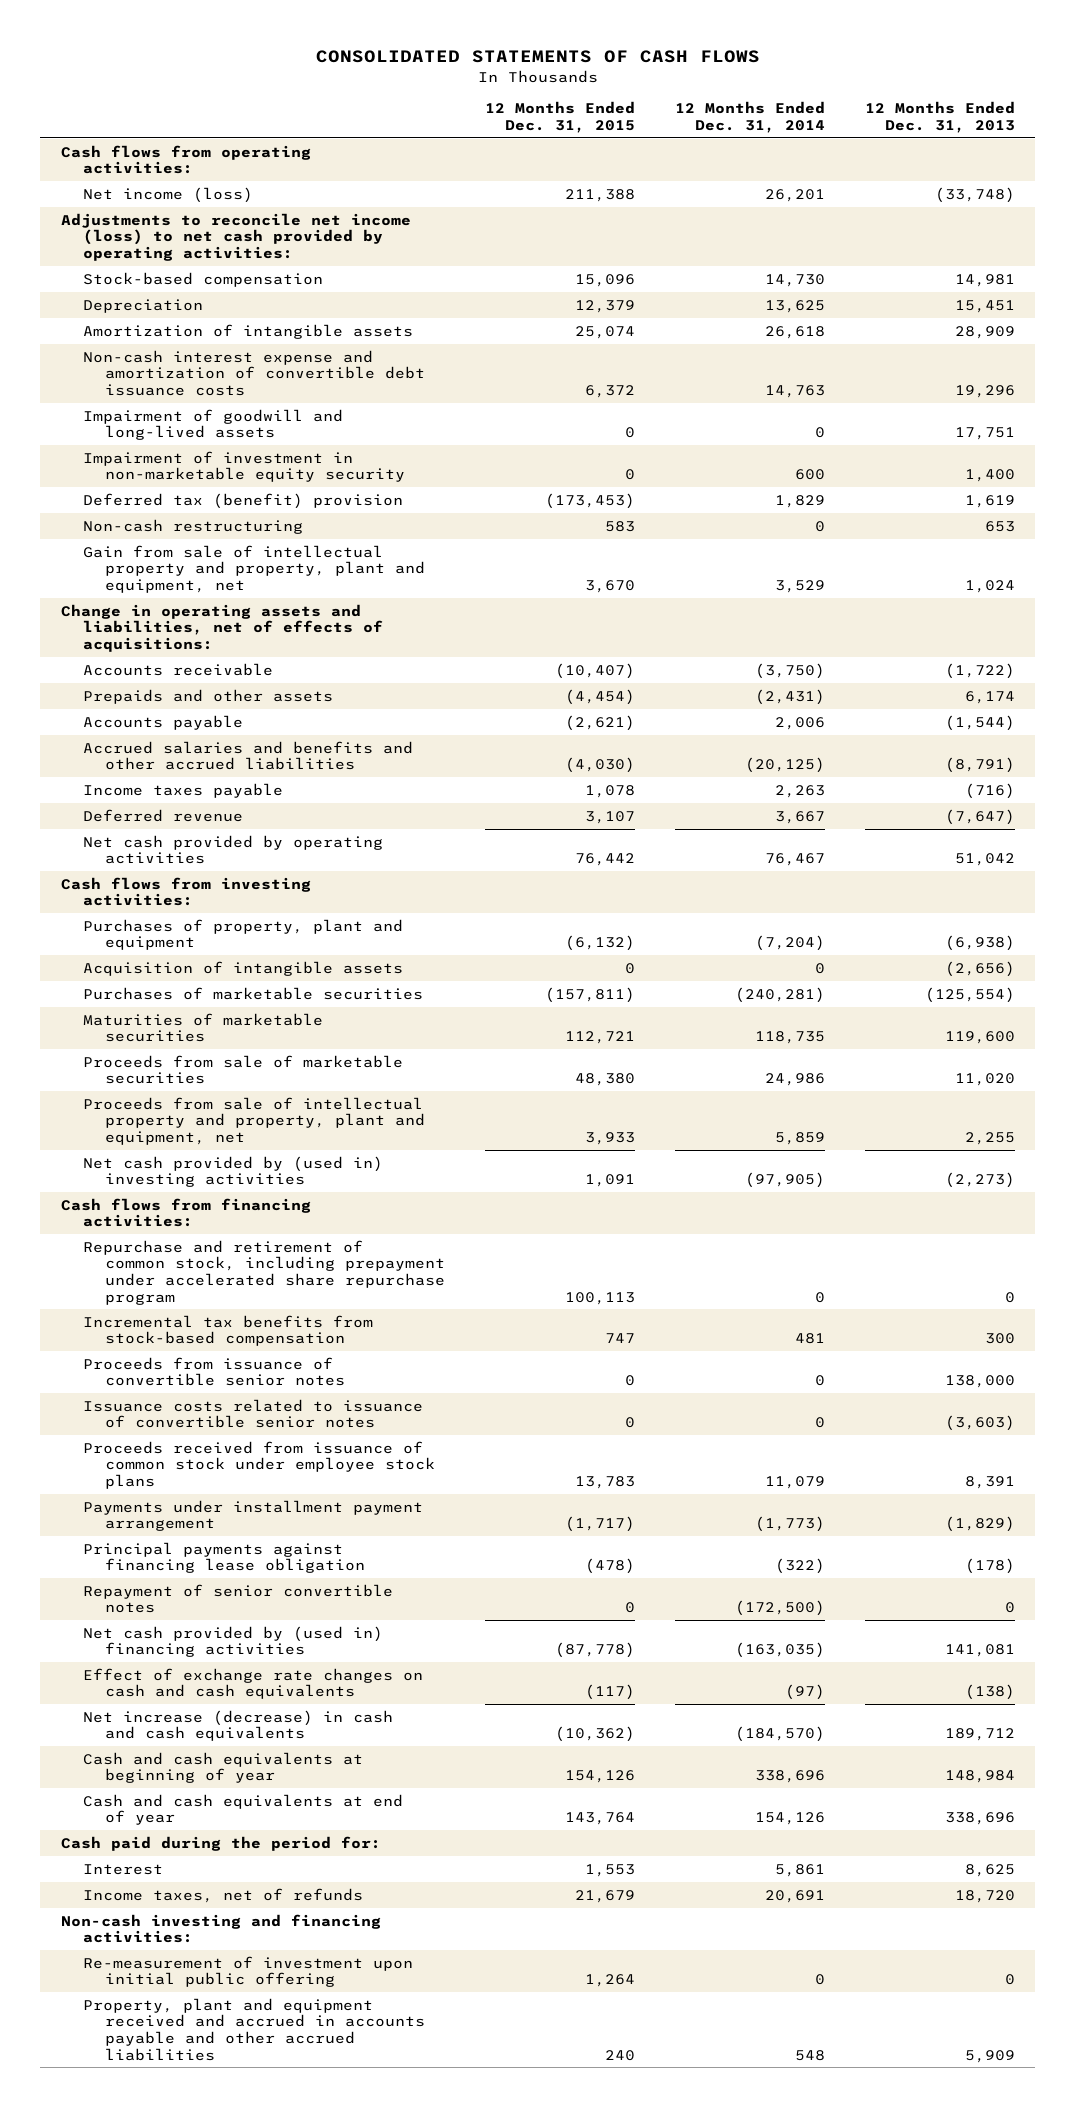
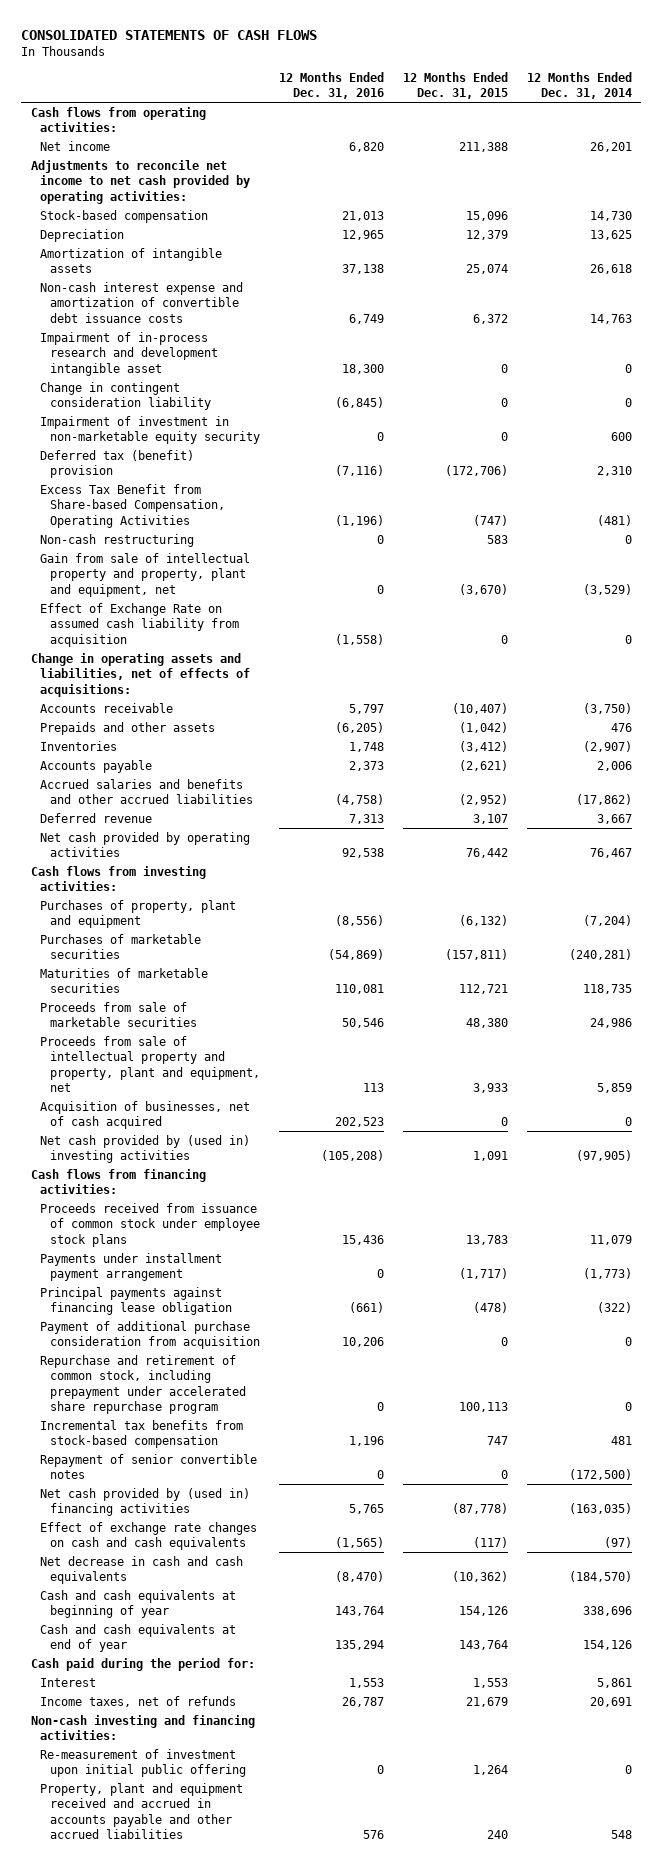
[865,101,1016,133] 12 Months Ended Dec. 31, 2013 -> none
none -> [278,71,384,100] 12 Months Ended Dec. 31, 2016
[82,186,253,203] Net income (loss) -> [40,140,111,151] Net income
[60,212,411,261] Adjustments to reconcile net income (loss) to net cash provided by operating activities: -> [30,159,251,204] Adjustments to reconcile net income to net cash provided by operating activities:
[82,408,343,441] Impairment of goodwill and long-lived assets -> none
none -> [40,331,218,376] Impairment of in-process research and development intangible asset
none -> [40,381,211,411] Change in contingent consideration liability
[544,492,635,509] (173,453) -> [444,465,508,477] (172,706)
[774,494,825,508] 1,829 -> [596,466,632,477] 2,310
none -> [40,483,225,528] Excess Tax Benefit from Share-based Compensation, Operating Activities
[584,579,635,593] 3,670 -> [458,583,508,595] (3,670)
[774,579,825,593] 3,529 -> [582,583,632,595] (3,529)
none -> [40,602,239,647] Effect of Exchange Rate on assumed cash liability from acquisition
[564,688,635,705] (4,454) -> [458,721,508,733] (1,042)
[754,688,825,705] (2,431) -> [610,722,632,732] 476
none -> [40,740,118,751] Inventories
[82,782,283,798] Income taxes payable -> none
[564,757,635,774] (4,030) -> [458,794,508,806] (2,952)
[744,757,825,774] (20,125) -> [575,794,632,806] (17,862)
[82,960,403,976] Acquisition of intangible assets -> none
none -> [40,1100,251,1130] Acquisition of businesses, net of cash acquired
[82,1356,345,1387] Proceeds from issuance of convertible senior notes -> none
[82,1398,423,1429] Issuance costs related to issuance of convertible senior notes -> none
none -> [40,1320,260,1350] Payment of additional purchase consideration from acquisition
[82,1239,445,1305] Repurchase and retirement of common stock, including prepayment under accelerated share repurchase program -> [40,1354,246,1415] Repurchase and retirement of common stock, including prepayment under accelerated share repurchase program
[82,1314,373,1347] Incremental tax benefits from stock-based compensation -> [40,1419,244,1449] Incremental tax benefits from stock-based compensation
[82,1709,393,1742] Net increase (decrease) in cash and cash equivalents -> [40,1555,244,1585] Net decrease in cash and cash equivalents

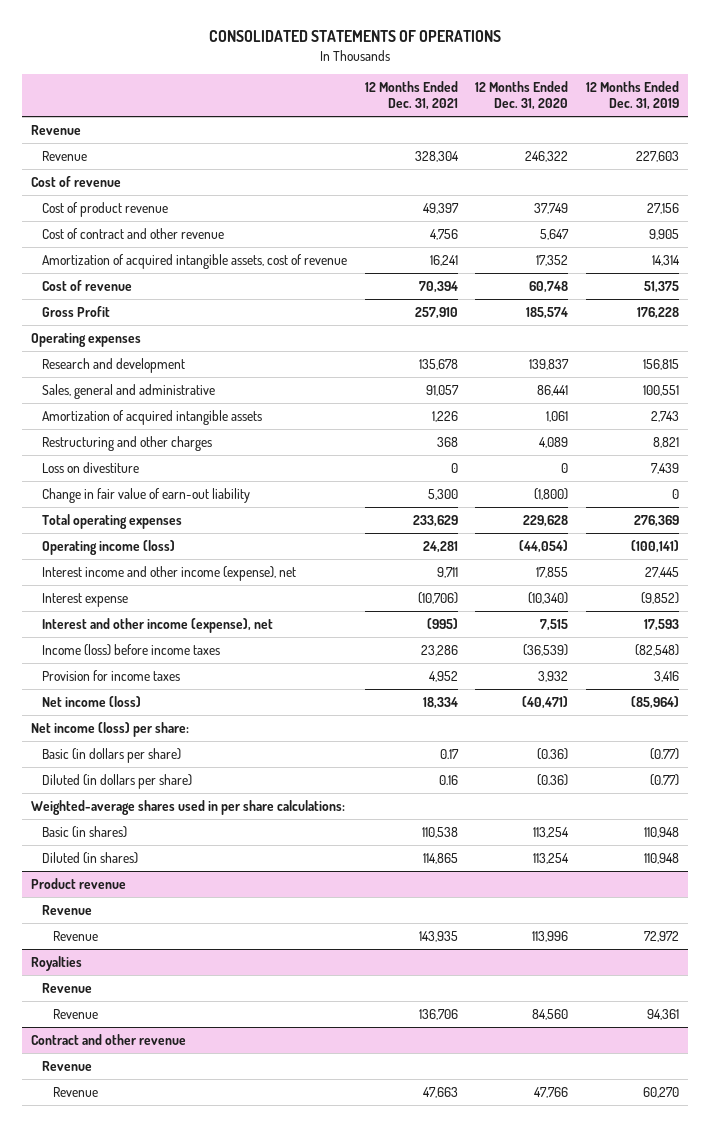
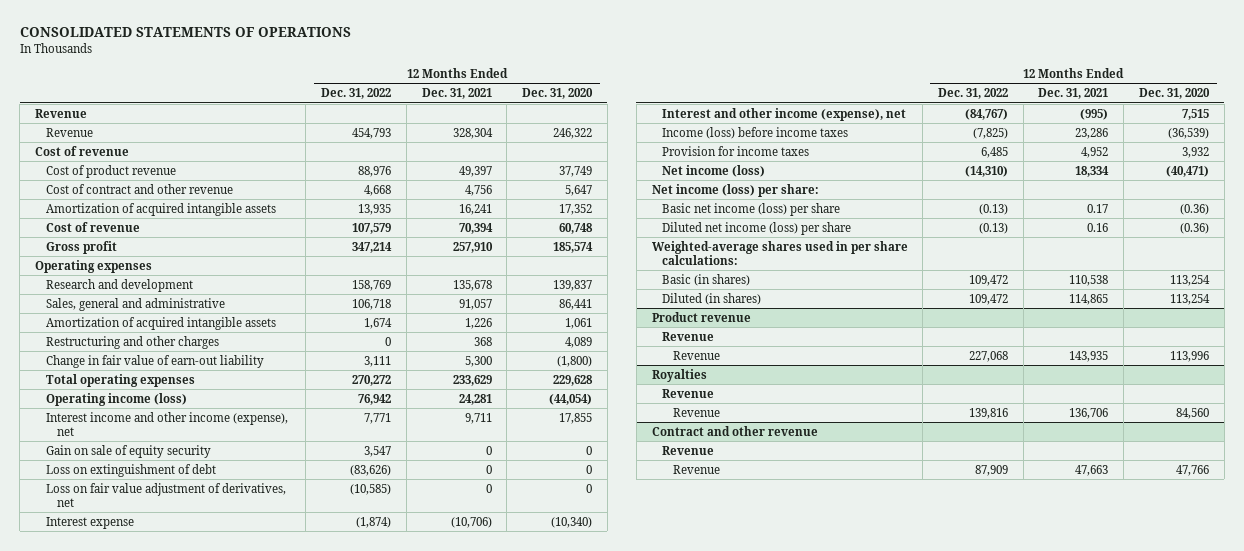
[586,80,680,111] 12 Months Ended Dec. 31, 2019 -> none
none -> [321,88,392,100] Dec. 31, 2022
[41,253,347,269] Amortization of acquired intangible assets, cost of revenue -> [45,202,276,216] Amortization of acquired intangible assets
[41,305,110,317] Gross Profit -> [45,240,117,254] Gross profit
[41,461,139,473] Loss on divestiture -> none
none -> [45,444,211,458] Gain on sale of equity security
none -> [45,463,216,477] Loss on extinguishment of debt
none -> [45,482,286,507] Loss on fair value adjustment of derivatives, net
[41,747,181,763] Basic (in dollars per share) -> [662,202,841,216] Basic net income (loss) per share
[41,773,192,789] Diluted (in dollars per share) -> [662,221,852,235] Diluted net income (loss) per share

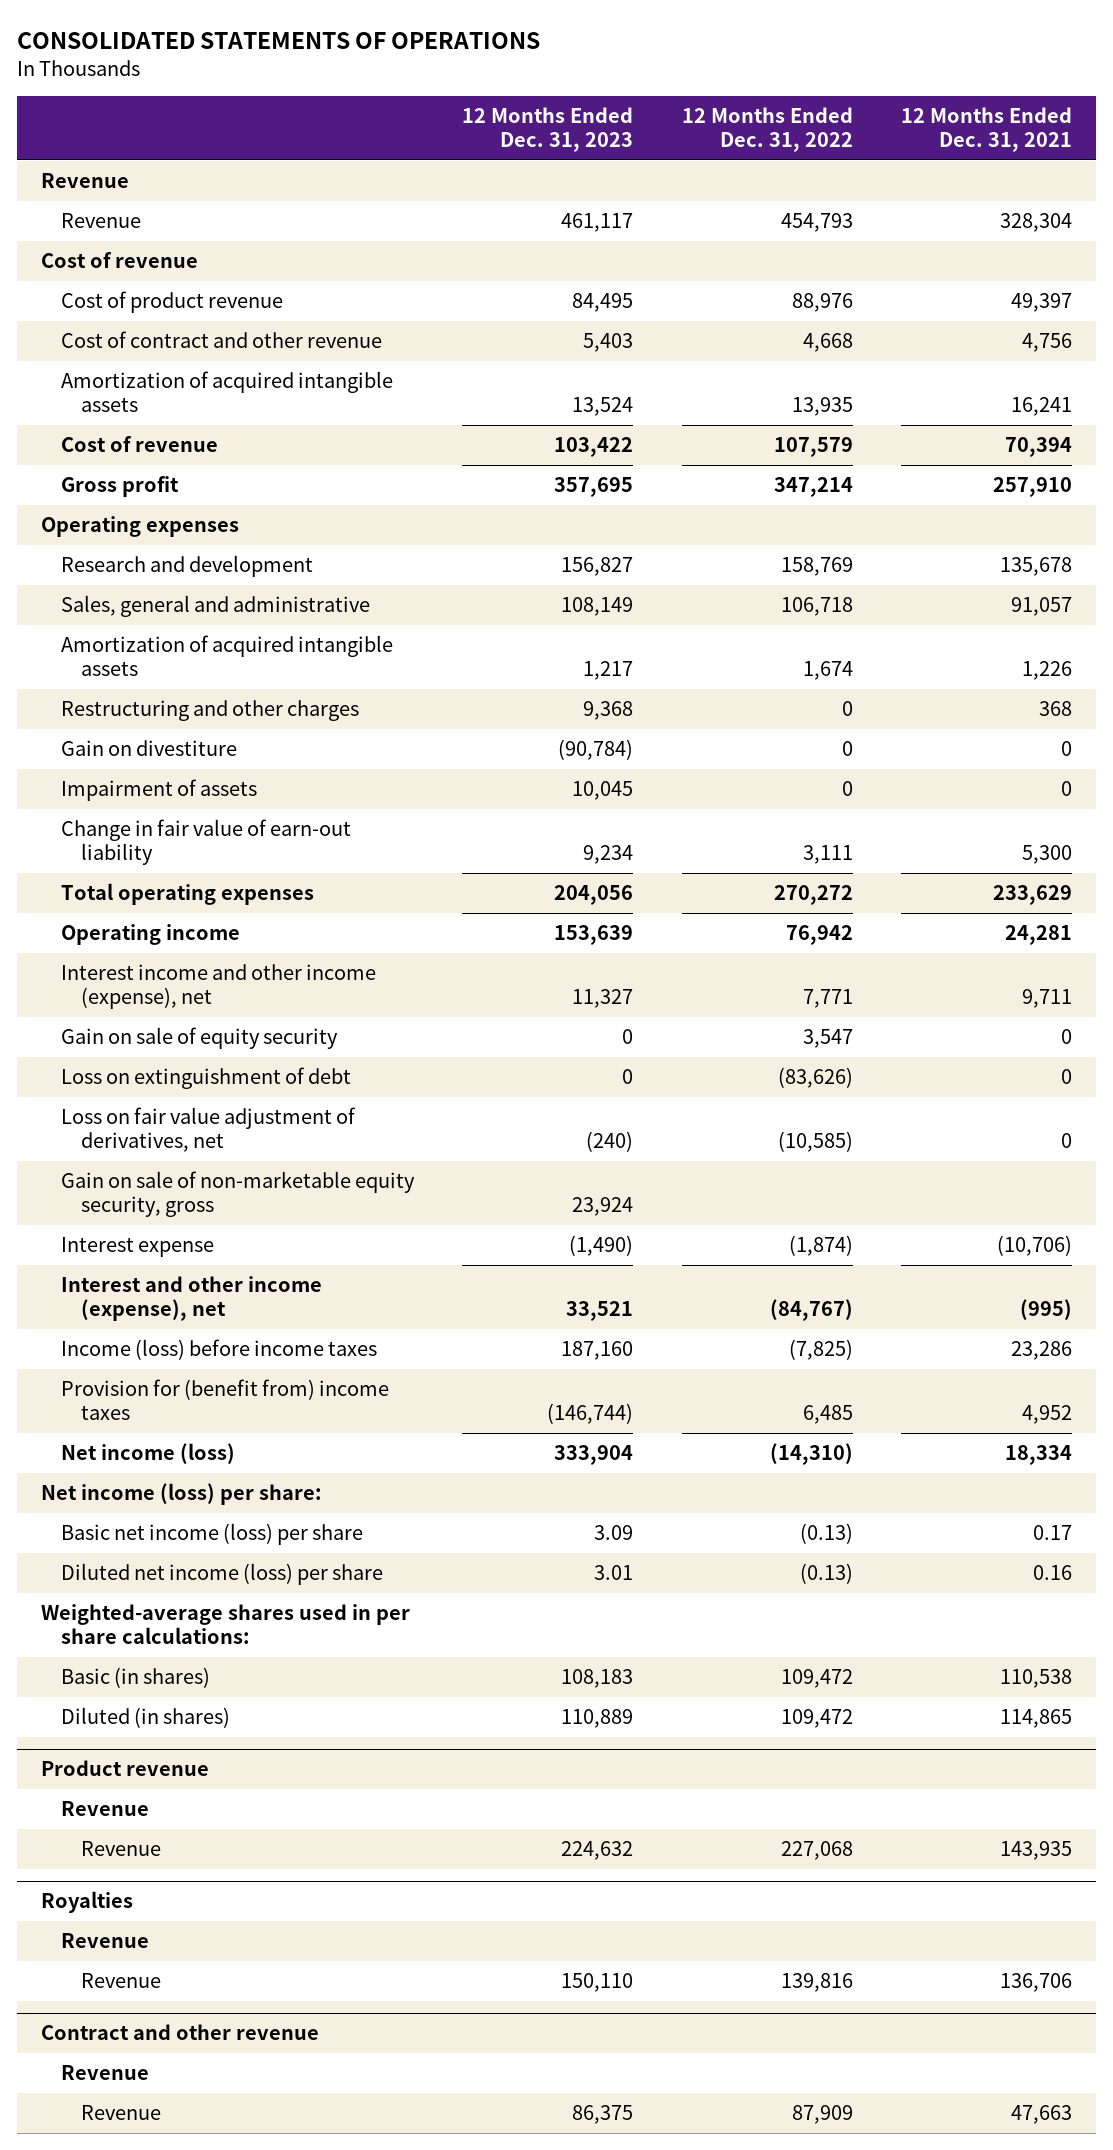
[522,88,594,100] Dec. 31, 2020 -> none
none -> [462,107,634,153] 12 Months Ended Dec. 31, 2023
none -> [61,740,238,757] Gain on divestiture
none -> [61,779,258,802] Impairment of assets
[45,392,187,406] Operating income (loss) -> [61,924,241,946] Operating income
none -> [61,1171,416,1218] Gain on sale of non-marketable equity security, gross
[662,145,810,156] Provision for income taxes -> [61,1379,390,1421] Provision for (benefit from) income taxes

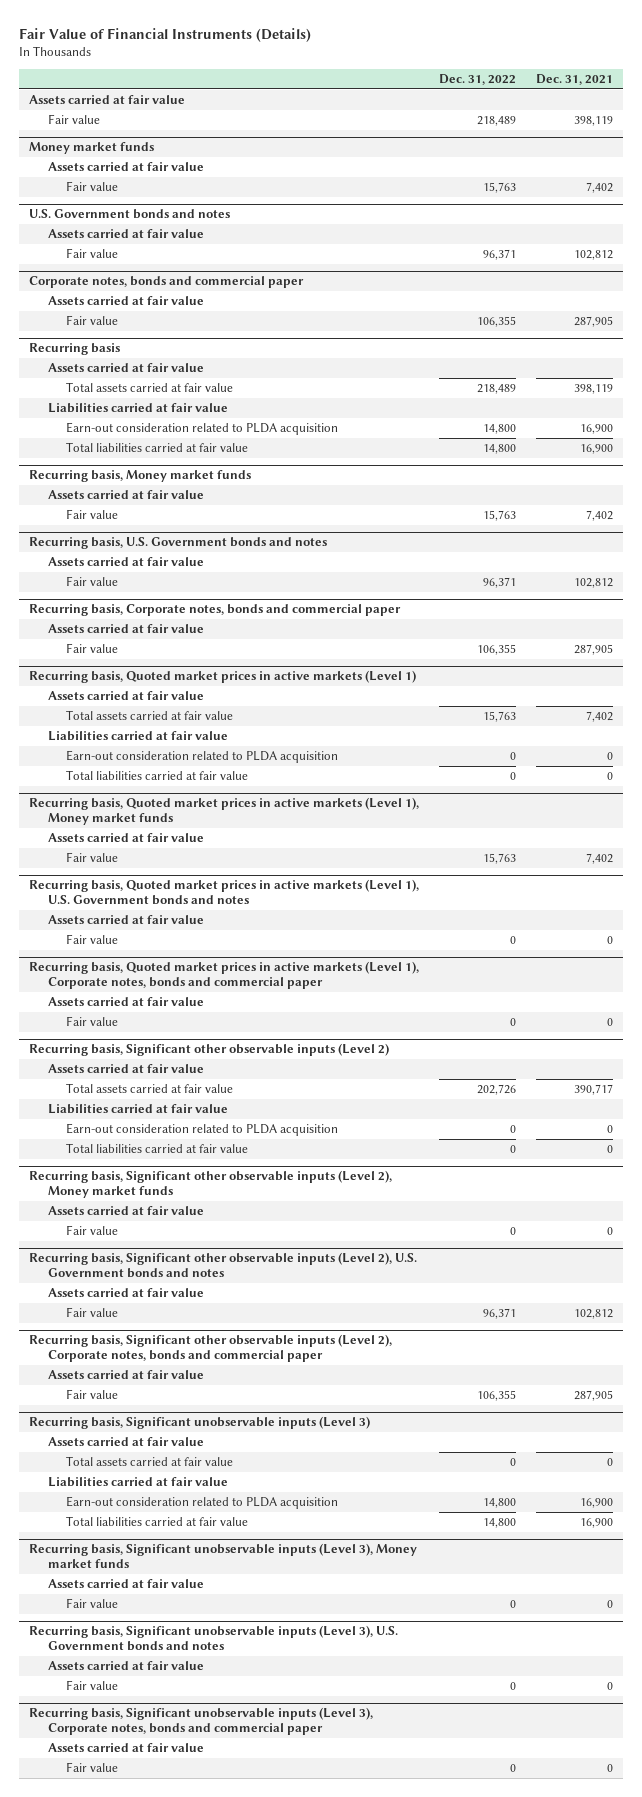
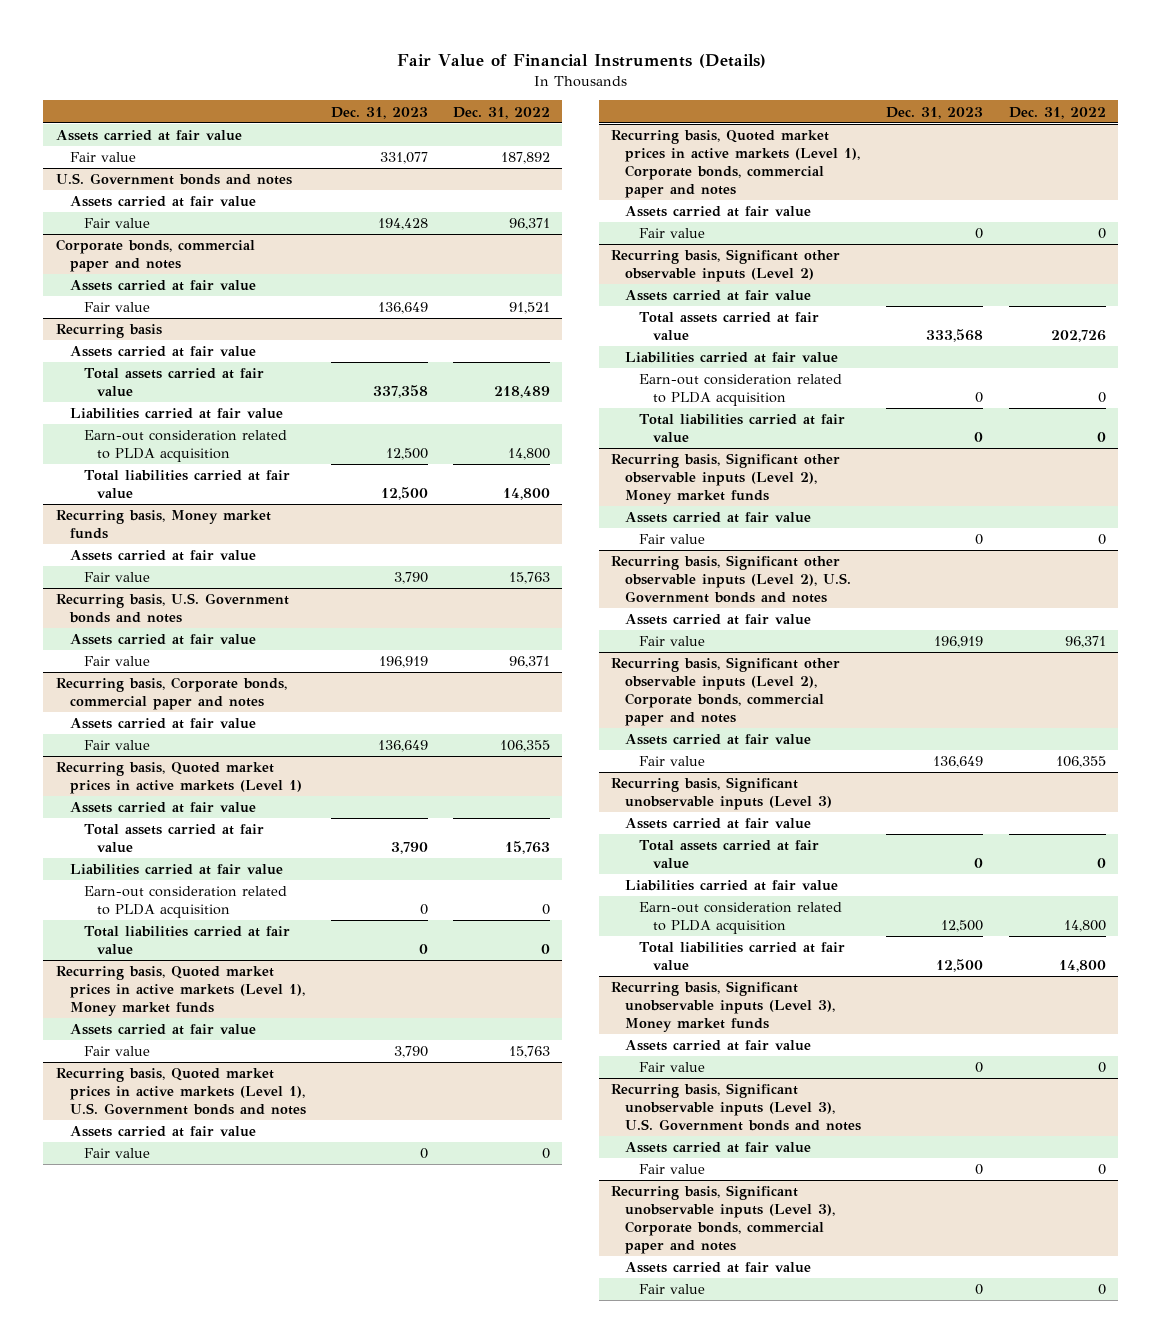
[536,74,614,86] Dec. 31, 2021 -> none
none -> [330,106,428,119] Dec. 31, 2023
[29,142,155,155] Money market funds -> none
[47,161,204,171] Assets carried at fair value -> none
[65,180,118,191] Fair value -> none
[477,115,517,126] 218,489 -> [500,152,550,165] 187,892
[29,276,305,289] Corporate notes, bonds and commercial paper -> [55,239,255,272] Corporate bonds, commercial paper and notes
[477,315,517,327] 106,355 -> [508,302,550,315] 91,521
[29,604,402,617] Recurring basis, Corporate notes, bonds and commercial paper -> [55,677,287,710] Recurring basis, Corporate bonds, commercial paper and notes
[29,961,420,990] Recurring basis, Quoted market prices in active markets (Level 1), Corporate notes, bonds and commercial paper -> [611,130,861,198] Recurring basis, Quoted market prices in active markets (Level 1), Corporate bonds, commercial paper and notes
[29,1334,393,1363] Recurring basis, Significant other observable inputs (Level 2), Corporate notes, bonds and commercial paper -> [611,657,841,726] Recurring basis, Significant other observable inputs (Level 2), Corporate bonds, commercial paper and notes
[29,1707,374,1736] Recurring basis, Significant unobservable inputs (Level 3), Corporate notes, bonds and commercial paper -> [611,1185,836,1254] Recurring basis, Significant unobservable inputs (Level 3), Corporate bonds, commercial paper and notes

